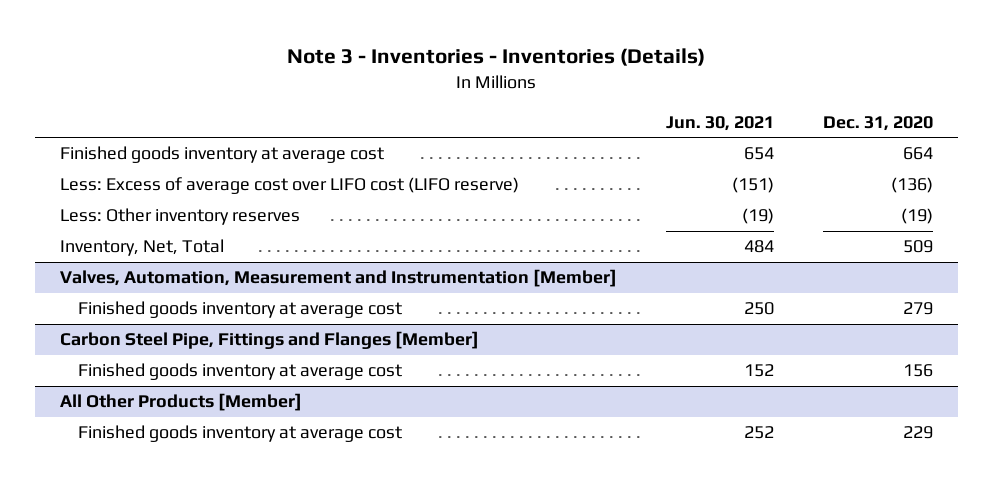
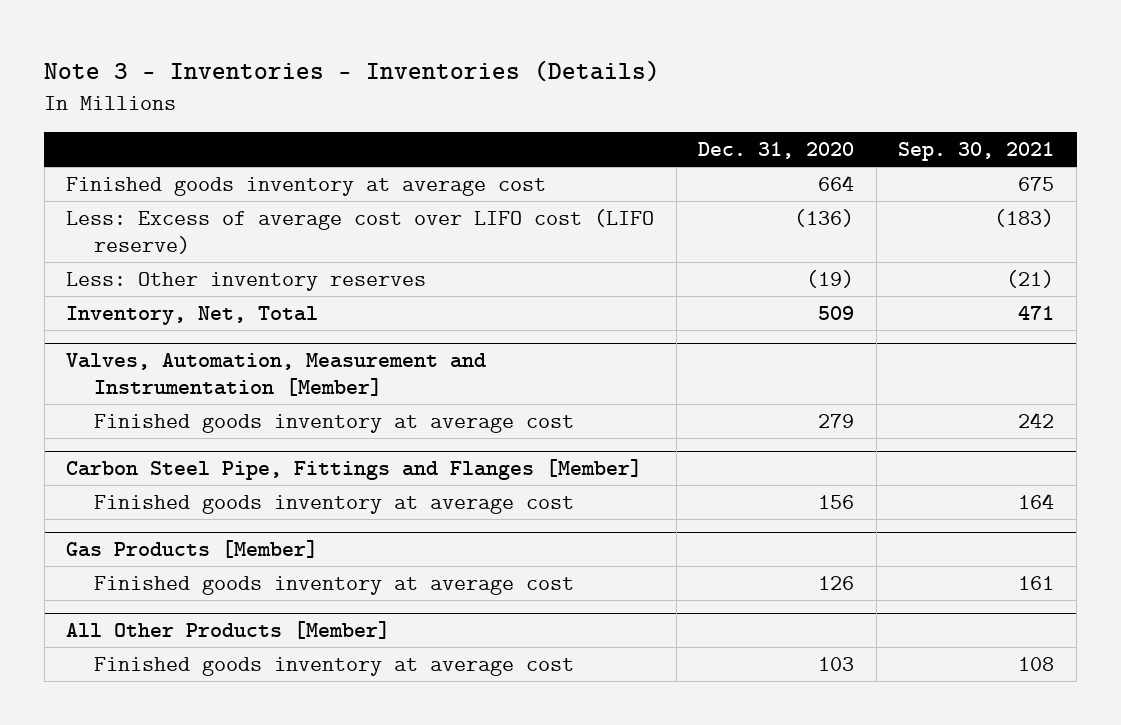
[665,115,774,131] Jun. 30, 2021 -> none
none -> [898,142,1055,162] Sep. 30, 2021
none -> [66,540,319,559] Gas Products [Member]
none -> [94,575,575,595] Finished goods inventory at average cost
[903,426,934,440] 229 -> [818,656,855,671] 103

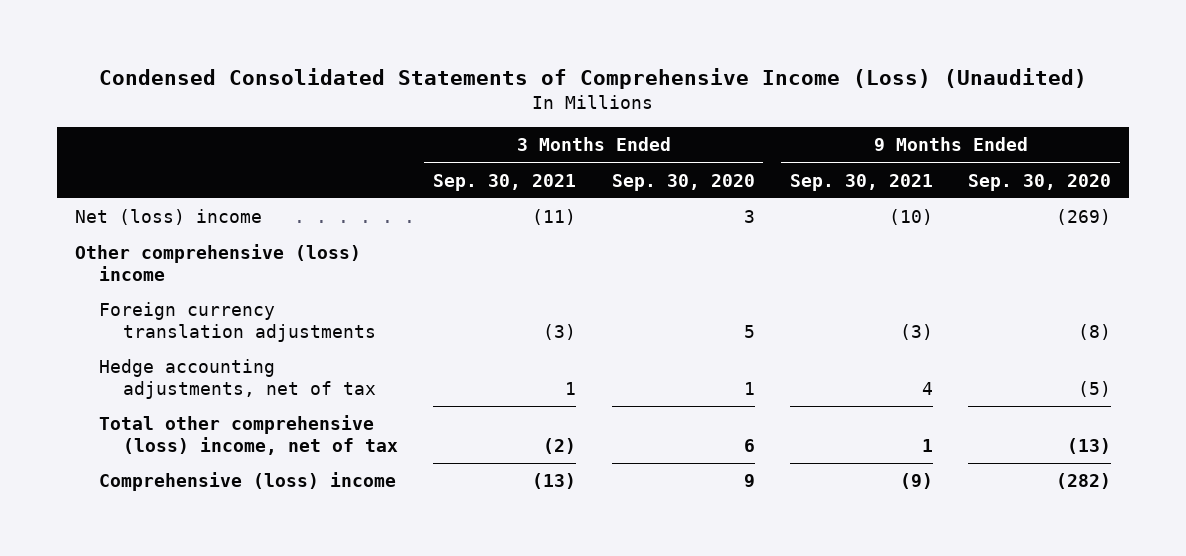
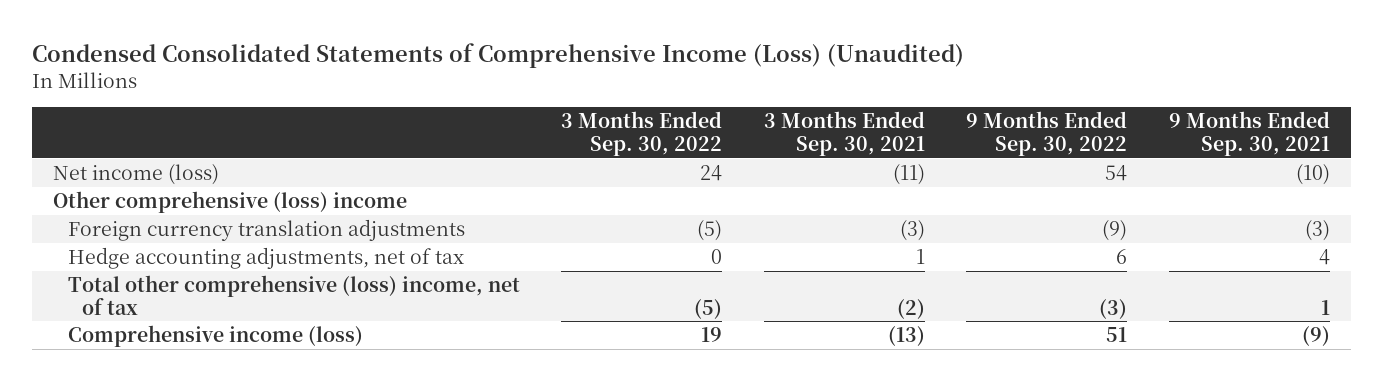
[611,173,755,191] Sep. 30, 2020 -> none
[968,173,1112,191] Sep. 30, 2020 -> none
none -> [561,111,723,157] 3 Months Ended Sep. 30, 2022
none -> [966,111,1128,157] 9 Months Ended Sep. 30, 2022
[74,209,262,226] Net (loss) income -> [52,163,219,185] Net income (loss)
[98,472,396,492] Comprehensive (loss) income -> [67,324,363,347] Comprehensive income (loss)

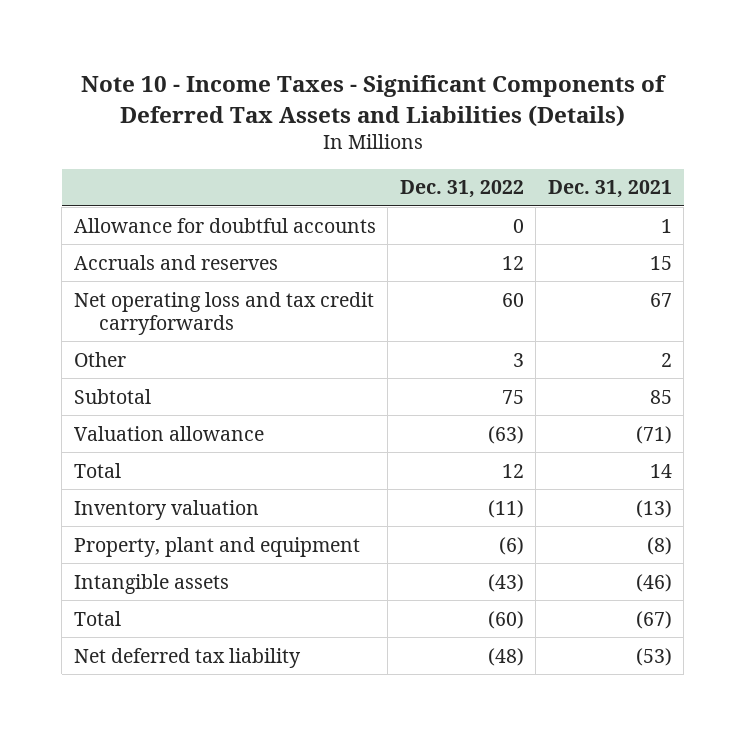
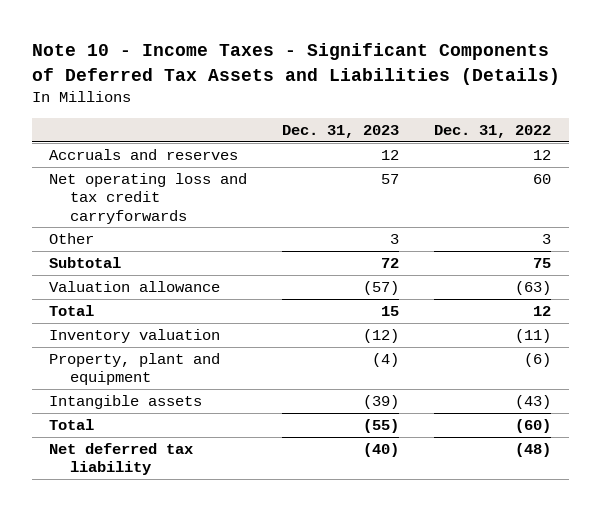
[547,180,672,199] Dec. 31, 2021 -> none
none -> [282,124,400,138] Dec. 31, 2023
[73,217,376,233] Allowance for doubtful accounts -> none

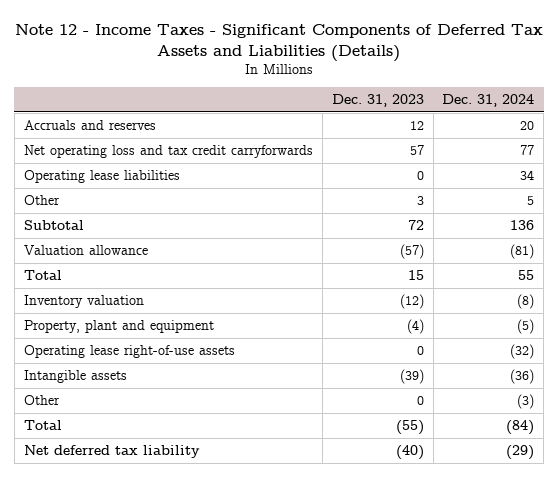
[31,43,560,85] Note 10 - Income Taxes - Significant Components of Deferred Tax Assets and Liabilities (Details) -> [15,24,544,62] Note 12 - Income Taxes - Significant Components of Deferred Tax Assets and Liabilities (Details)
[434,124,552,138] Dec. 31, 2022 -> none
none -> [442,94,535,108] Dec. 31, 2024
none -> [23,169,180,183] Operating lease liabilities
none -> [23,344,235,358] Operating lease right-of-use assets
none -> [23,394,60,405] Other

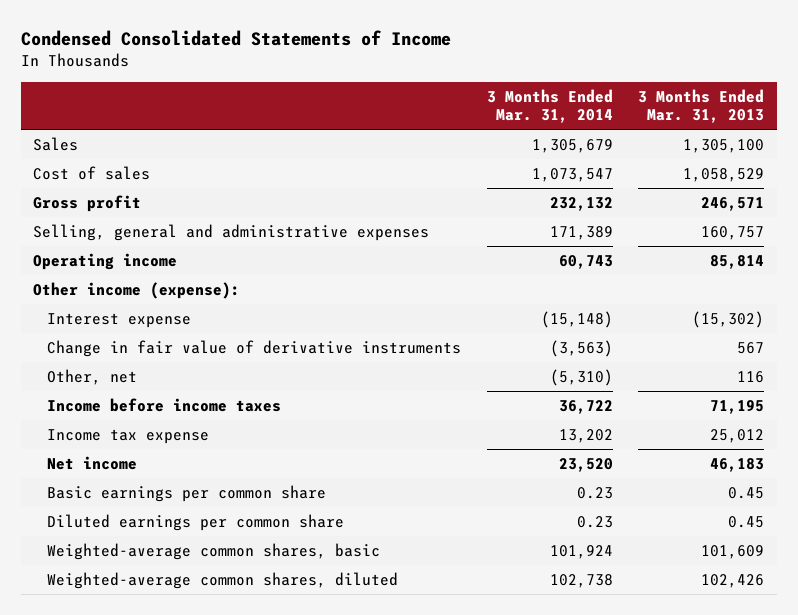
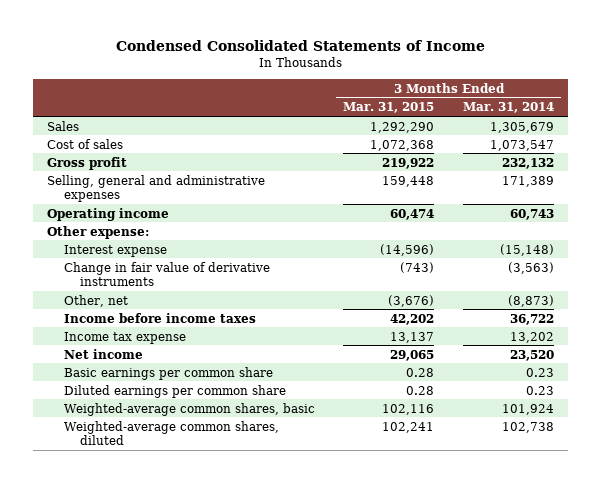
[638,88,765,124] 3 Months Ended Mar. 31, 2013 -> none
none -> [343,102,435,114] Mar. 31, 2015
[33,281,241,299] Other income (expense): -> [46,225,149,239] Other expense:
[549,368,613,386] (5,310) -> [508,294,555,307] (8,873)

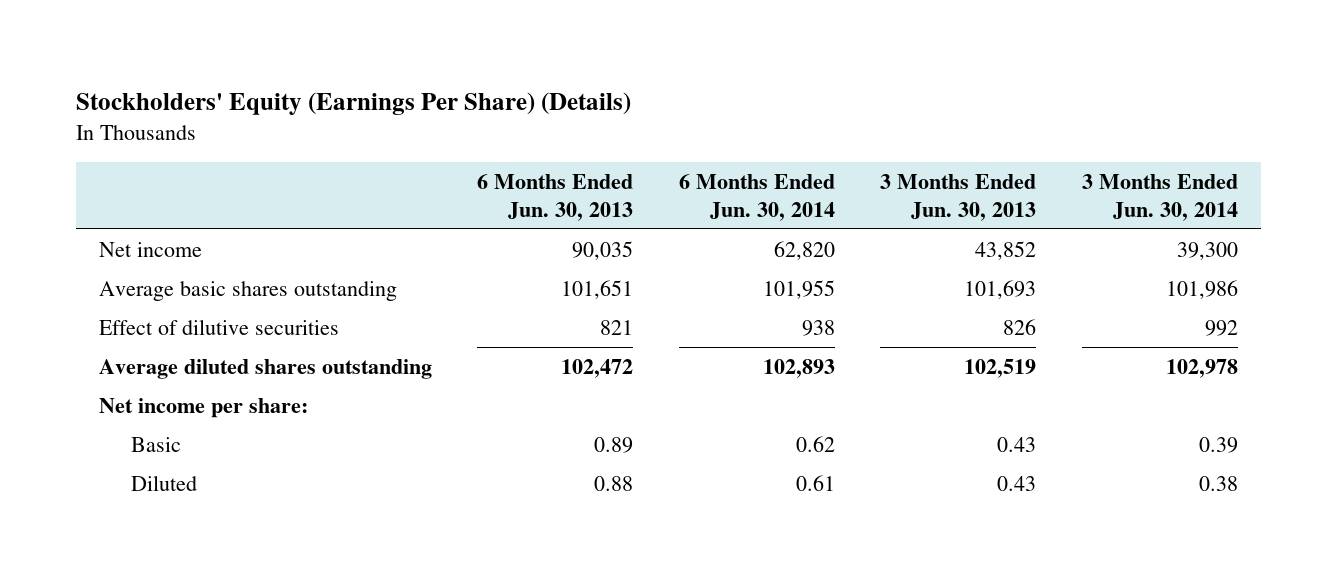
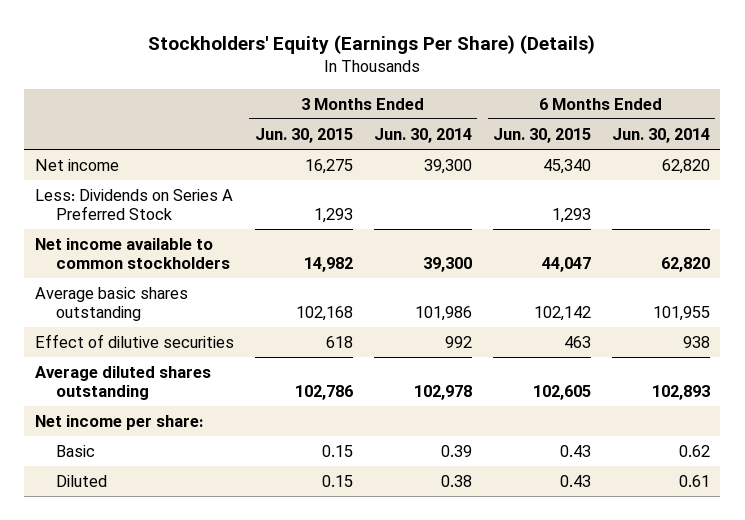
[477,173,634,221] 6 Months Ended Jun. 30, 2013 -> none
[880,173,1037,221] 3 Months Ended Jun. 30, 2013 -> none
none -> [254,127,353,143] Jun. 30, 2015
none -> [492,127,591,143] Jun. 30, 2015
none -> [34,188,233,221] Less: Dividends on Series A Preferred Stock
none -> [34,237,231,270] Net income available to common stockholders

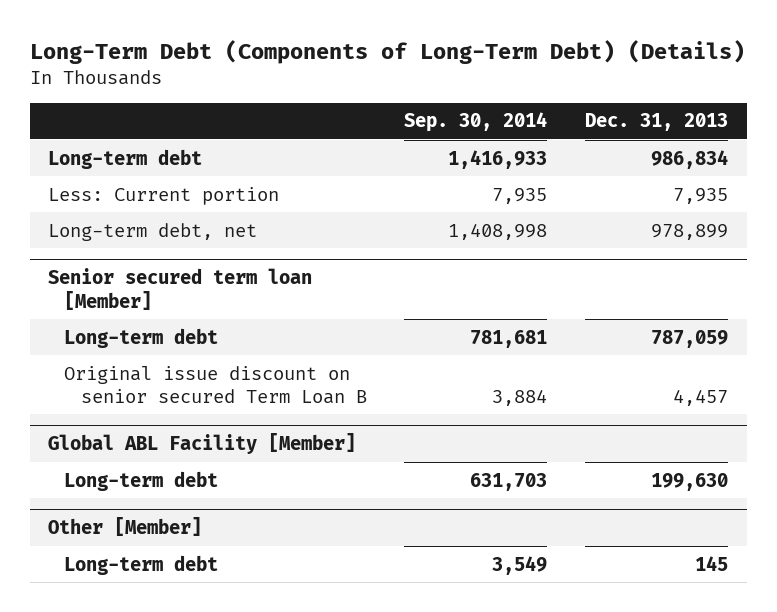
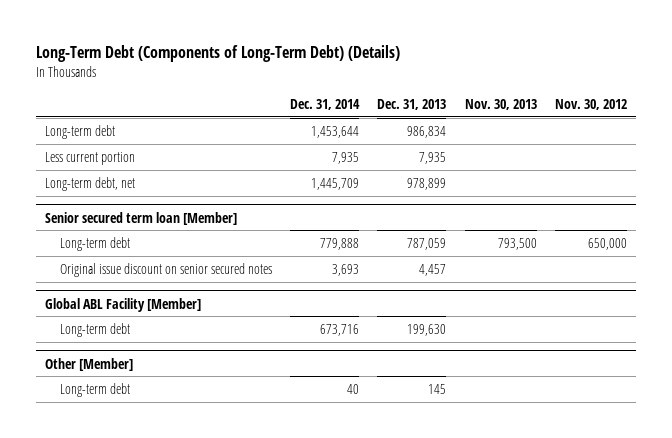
[404,112,548,133] Sep. 30, 2014 -> none
none -> [290,98,361,110] Dec. 31, 2014
none -> [464,98,537,110] Nov. 30, 2013
none -> [555,98,628,110] Nov. 30, 2012
[48,186,280,205] Less: Current portion -> [44,151,135,165] Less current portion
[64,365,367,404] Original issue discount on senior secured Term Loan B -> [59,262,272,277] Original issue discount on senior secured notes

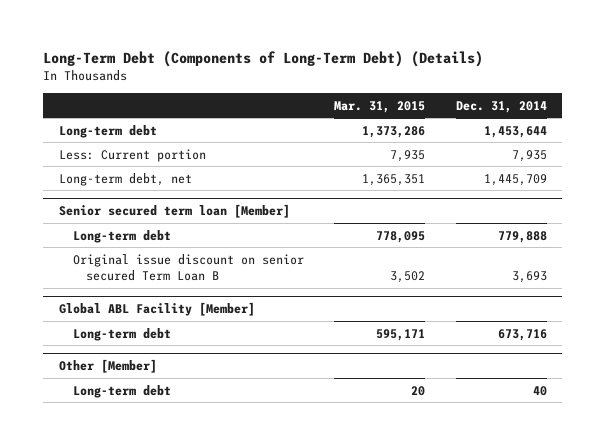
[377,98,447,110] Dec. 31, 2013 -> none
[464,98,537,110] Nov. 30, 2013 -> none
[555,98,628,110] Nov. 30, 2012 -> none
none -> [334,100,426,113] Mar. 31, 2015
[44,151,135,165] Less current portion -> [58,148,206,162] Less: Current portion
[59,262,272,277] Original issue discount on senior secured notes -> [72,253,304,282] Original issue discount on senior secured Term Loan B

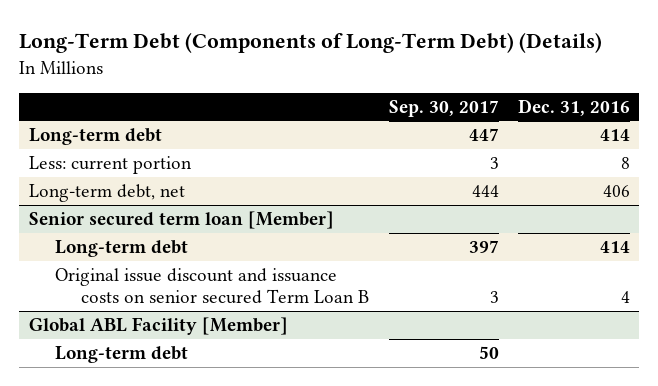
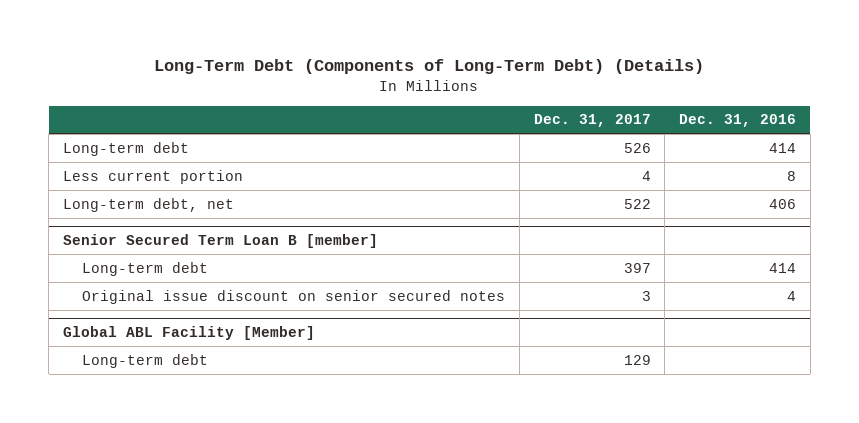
[388,99,499,117] Sep. 30, 2017 -> none
none -> [533,114,651,128] Dec. 31, 2017
[28,156,192,175] Less: current portion -> [62,169,243,184] Less current portion
[28,211,334,230] Senior secured term loan [Member] -> [62,234,378,249] Senior Secured Term Loan B [member]
[55,268,370,305] Original issue discount and issuance costs on senior secured Term Loan B -> none
none -> [82,289,506,304] Original issue discount on senior secured notes

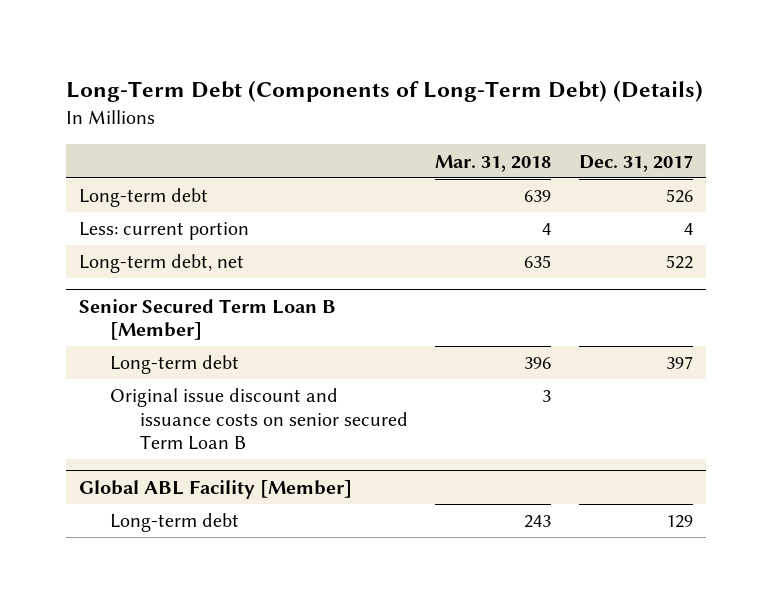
[679,114,797,128] Dec. 31, 2016 -> none
none -> [435,154,552,172] Mar. 31, 2018
[62,169,243,184] Less current portion -> [79,222,250,241] Less: current portion
[62,234,378,249] Senior Secured Term Loan B [member] -> [79,298,337,341] Senior Secured Term Loan B [Member]
[82,289,506,304] Original issue discount on senior secured notes -> none
none -> [109,388,409,451] Original issue discount and issuance costs on senior secured Term Loan B

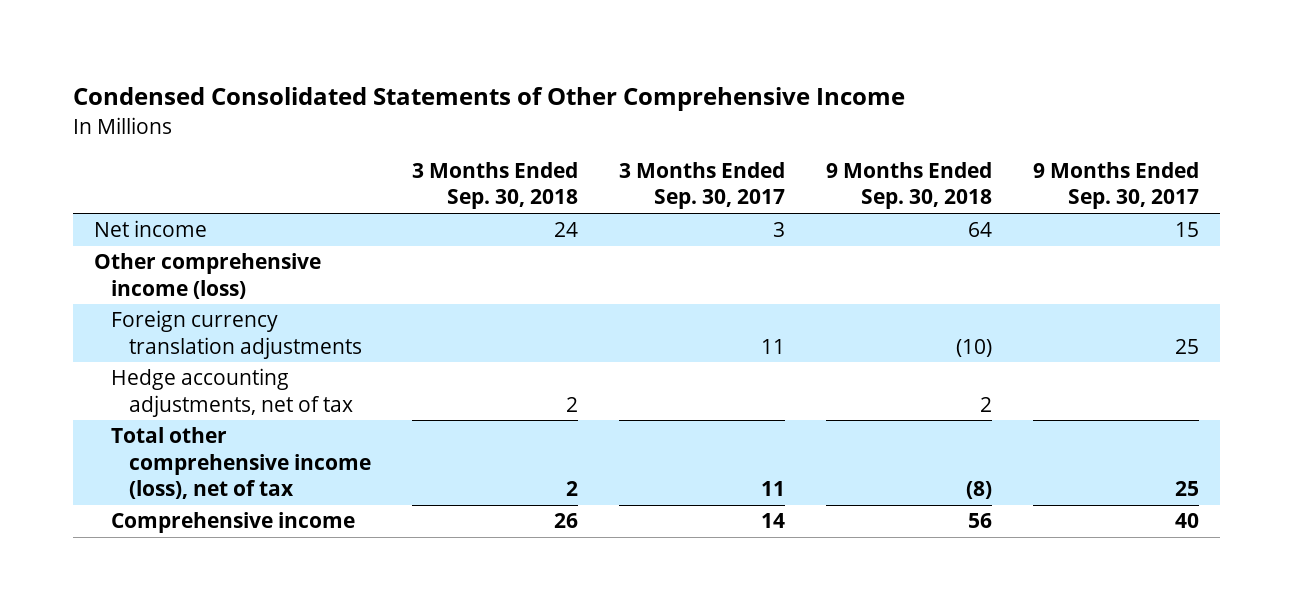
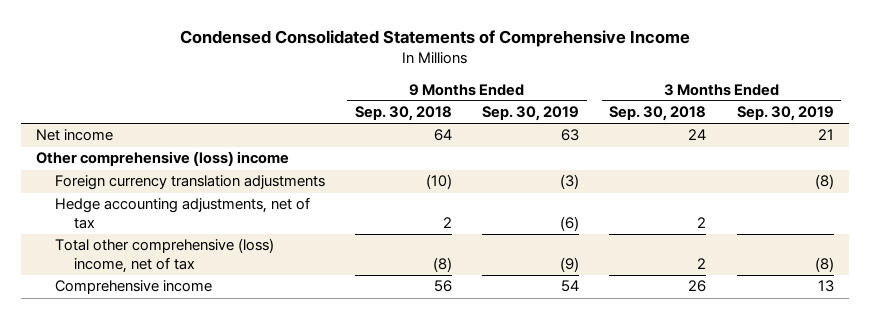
[73,87,906,112] Condensed Consolidated Statements of Other Comprehensive Income -> [179,30,690,48] Condensed Consolidated Statements of Comprehensive Income
[618,162,785,210] 3 Months Ended Sep. 30, 2017 -> none
[1033,162,1200,210] 9 Months Ended Sep. 30, 2017 -> none
none -> [482,106,580,122] Sep. 30, 2019
none -> [736,106,834,122] Sep. 30, 2019
[93,253,321,299] Other comprehensive income (loss) -> [35,151,289,167] Other comprehensive (loss) income
[111,427,371,500] Total other comprehensive income (loss), net of tax -> [54,238,274,273] Total other comprehensive (loss) income, net of tax

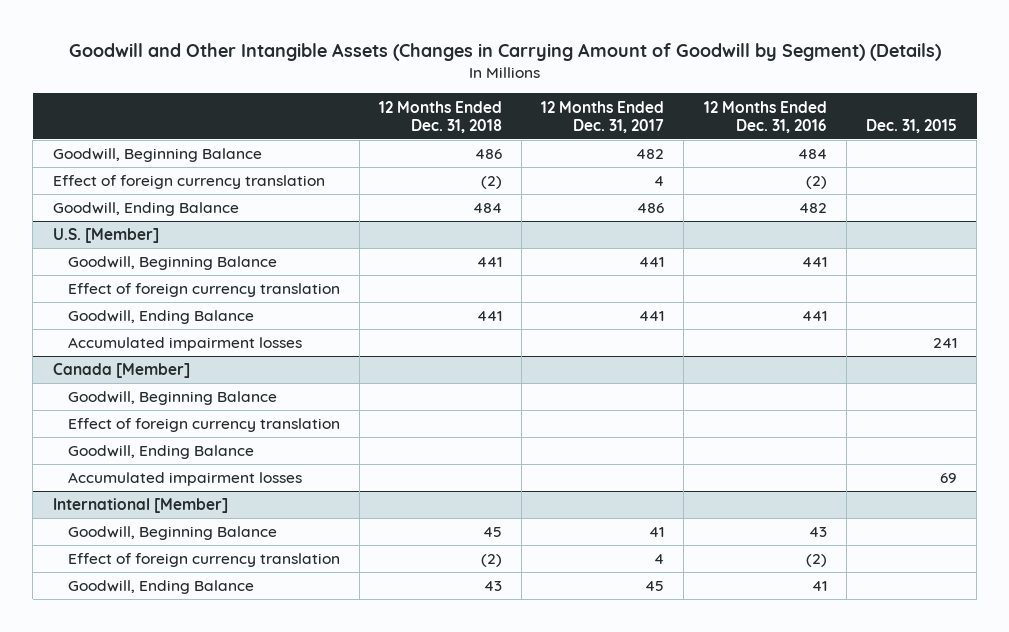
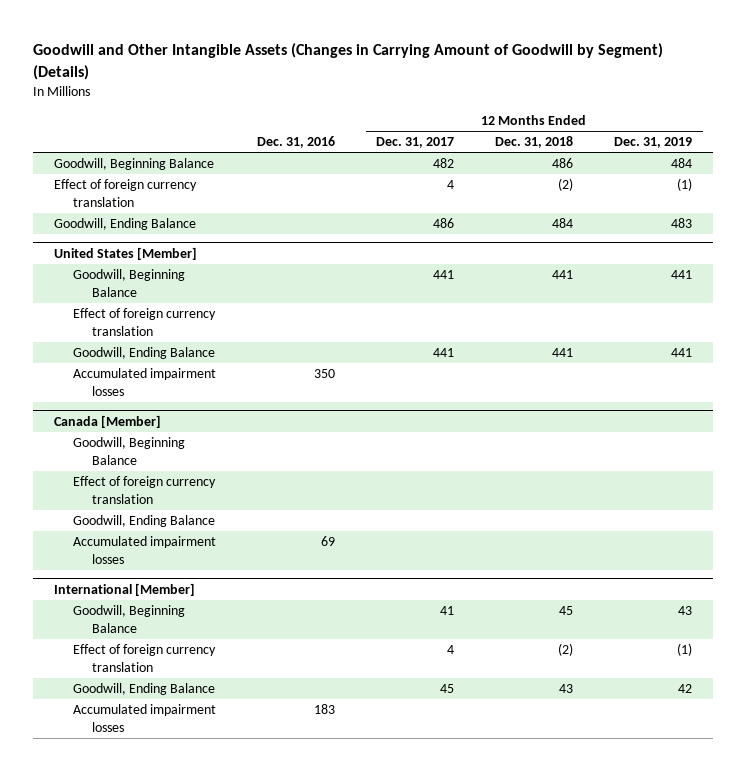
[703,100,827,133] 12 Months Ended Dec. 31, 2016 -> none
[865,118,957,133] Dec. 31, 2015 -> none
none -> [256,136,335,149] Dec. 31, 2016
none -> [614,137,693,149] Dec. 31, 2019
[52,228,159,244] U.S. [Member] -> [54,247,198,261] United States [Member]
none -> [72,704,216,732] Accumulated impairment losses

